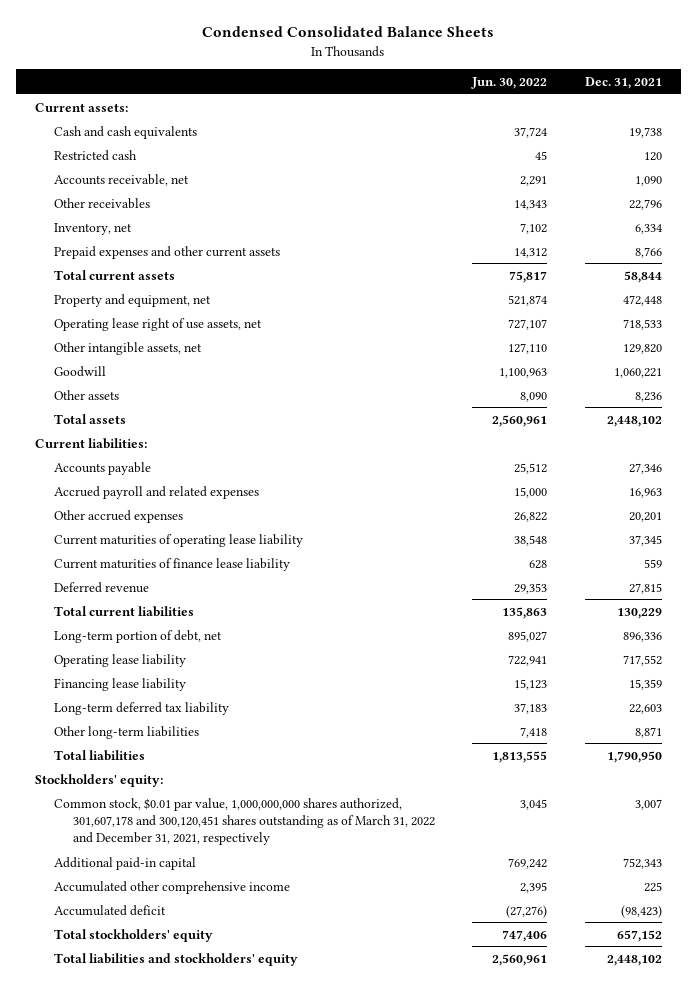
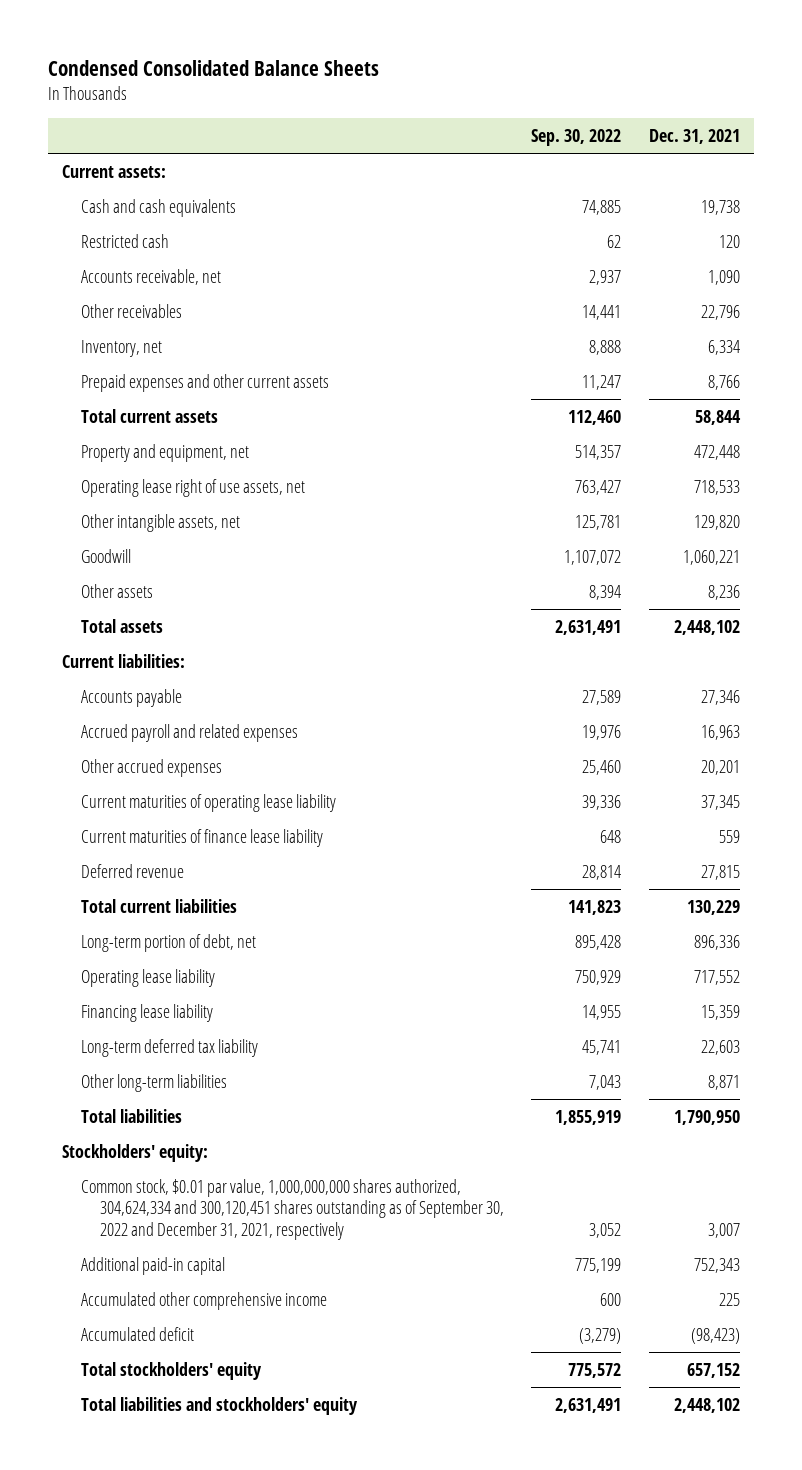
[471,76,548,89] Jun. 30, 2022 -> none
none -> [531,129,622,147] Sep. 30, 2022
[53,797,435,846] Common stock, $0.01 par value, 1,000,000,000 shares authorized, 301,607,178 and 300,120,451 shares outstanding as of March 31, 2022 and December 31, 2021, respectively -> [80,1178,504,1240] Common stock, $0.01 par value, 1,000,000,000 shares authorized, 304,624,334 and 300,120,451 shares outstanding as of September 30, 2022 and December 31, 2021, respectively

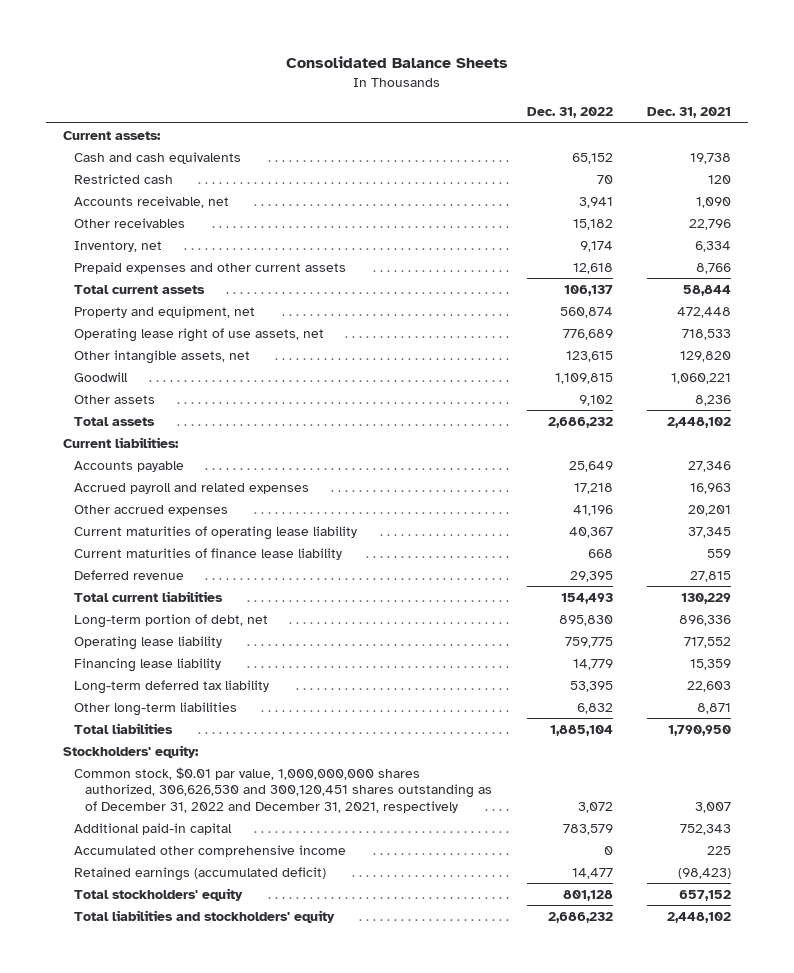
[48,60,380,77] Condensed Consolidated Balance Sheets -> [286,55,509,68] Consolidated Balance Sheets
[531,129,622,147] Sep. 30, 2022 -> none
none -> [526,107,613,119] Dec. 31, 2022
[80,1178,504,1240] Common stock, $0.01 par value, 1,000,000,000 shares authorized, 304,624,334 and 300,120,451 shares outstanding as of September 30, 2022 and December 31, 2021, respectively -> [74,766,493,814] Common stock, $0.01 par value, 1,000,000,000 shares authorized, 306,626,530 and 300,120,451 shares outstanding as of December 31, 2022 and December 31, 2021, respectively
[80,1326,194,1341] Accumulated deficit -> [74,866,327,881] Retained earnings (accumulated deficit)

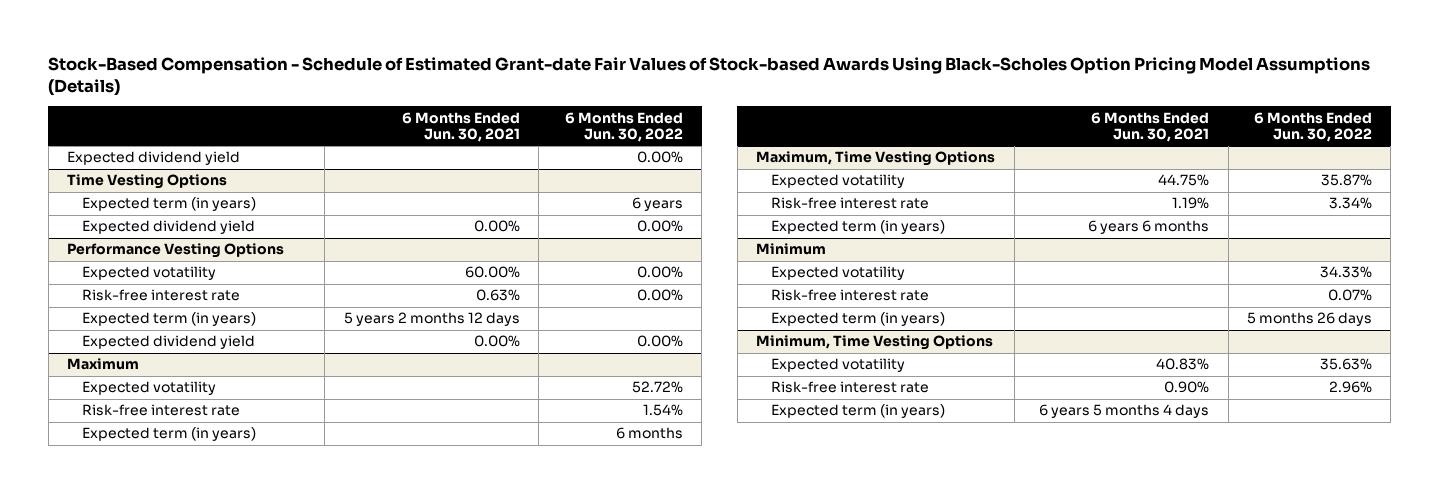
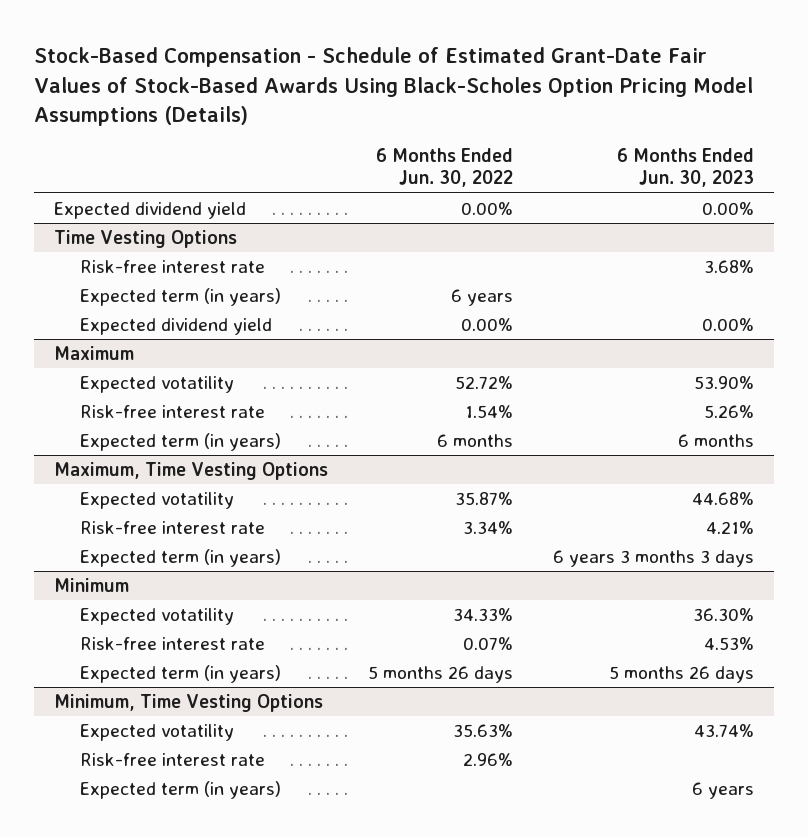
[48,57,1371,96] Stock-Based Compensation - Schedule of Estimated Grant-date Fair Values of Stock-based Awards Using Black-Scholes Option Pricing Model Assumptions (Details) -> [34,47,754,126] Stock-Based Compensation - Schedule of Estimated Grant-Date Fair Values of Stock-Based Awards Using Black-Scholes Option Pricing Model Assumptions (Details)
[401,111,520,143] 6 Months Ended Jun. 30, 2021 -> none
none -> [616,147,754,188] 6 Months Ended Jun. 30, 2023
none -> [79,259,265,273] Risk-free interest rate
[66,243,284,259] Performance Vesting Options -> none
[82,266,217,281] Expected votatility -> none
[82,289,241,302] Risk-free interest rate -> none
[82,312,257,327] Expected term (in years) -> none
[82,335,256,350] Expected dividend yield -> none

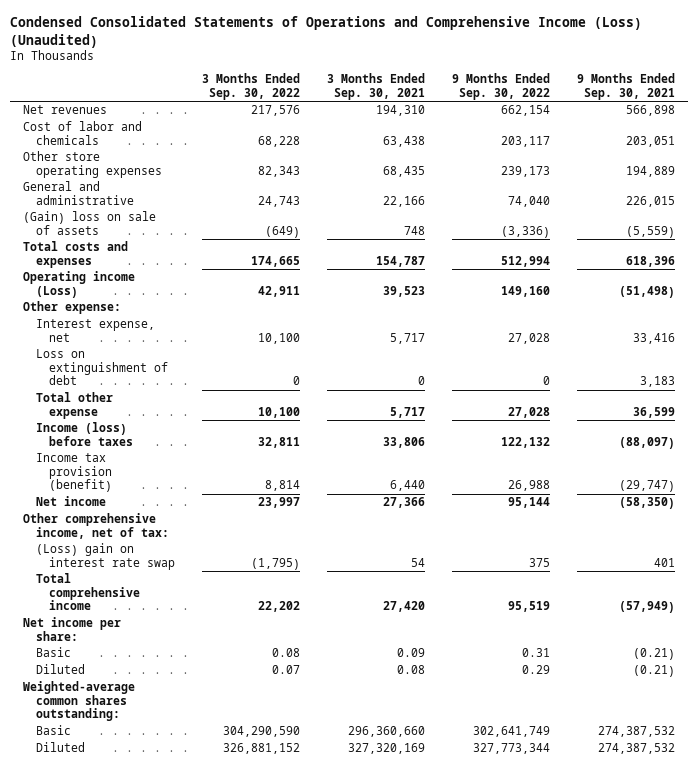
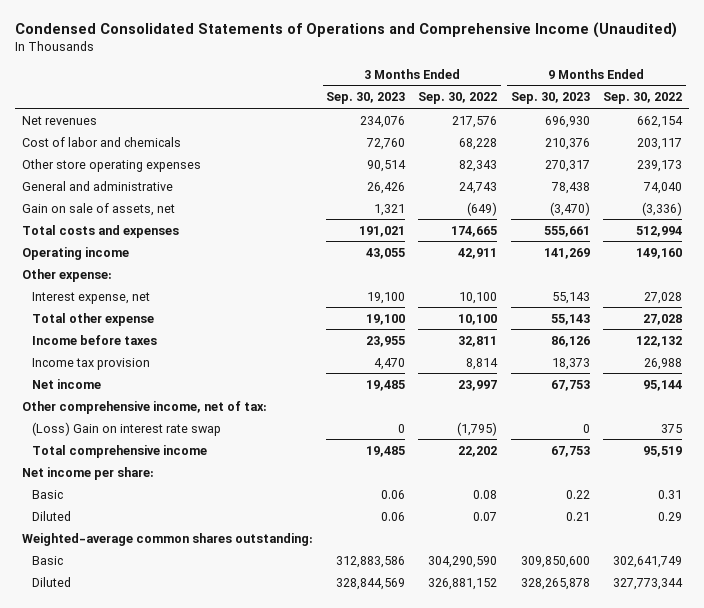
[9,16,642,48] Condensed Consolidated Statements of Operations and Comprehensive Income (Loss) (Unaudited) -> [15,22,678,39] Condensed Consolidated Statements of Operations and Comprehensive Income (Unaudited)
[327,73,426,101] 3 Months Ended Sep. 30, 2021 -> none
[577,73,676,101] 9 Months Ended Sep. 30, 2021 -> none
none -> [326,92,406,105] Sep. 30, 2023
none -> [510,92,590,105] Sep. 30, 2023
[22,211,156,235] (Gain) loss on sale of assets -> [21,202,175,216] Gain on sale of assets, net
[22,271,135,298] Operating income (Loss) -> [21,246,129,260] Operating income
[36,349,169,386] Loss on extinguishment of debt -> none
[36,422,134,446] Income (loss) before taxes -> [31,334,157,345] Income before taxes
[36,453,113,493] Income tax provision (benefit) -> [31,357,150,370] Income tax provision
[36,543,176,570] (Loss) gain on interest rate swap -> [31,421,221,436] (Loss) Gain on interest rate swap

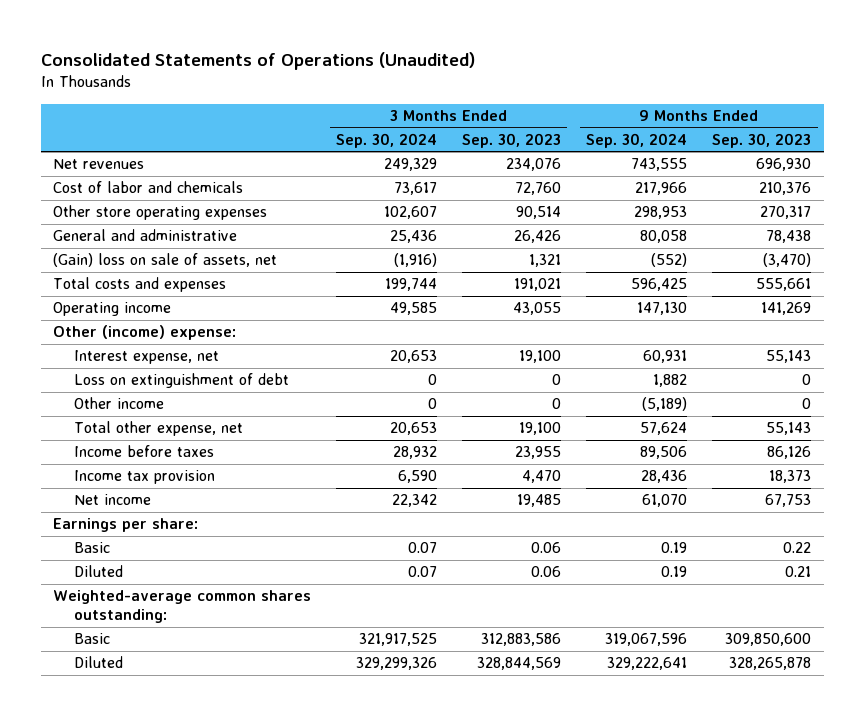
[15,22,678,39] Condensed Consolidated Statements of Operations and Comprehensive Income (Unaudited) -> [40,51,475,70] Consolidated Statements of Operations (Unaudited)
[418,92,498,105] Sep. 30, 2022 -> none
[603,92,683,105] Sep. 30, 2022 -> none
none -> [336,132,438,148] Sep. 30, 2024
none -> [586,132,688,148] Sep. 30, 2024
[21,202,175,216] Gain on sale of assets, net -> [53,253,278,268] (Gain) loss on sale of assets, net
[21,268,112,282] Other expense: -> [53,325,237,341] Other (income) expense:
none -> [73,373,289,389] Loss on extinguishment of debt
none -> [73,397,164,410] Other income
[31,312,154,326] Total other expense -> [73,421,243,437] Total other expense, net
[21,400,267,414] Other comprehensive income, net of tax: -> none
[31,421,221,436] (Loss) Gain on interest rate swap -> none
[31,444,207,458] Total comprehensive income -> none
[21,466,154,480] Net income per share: -> [53,518,199,533] Earnings per share:

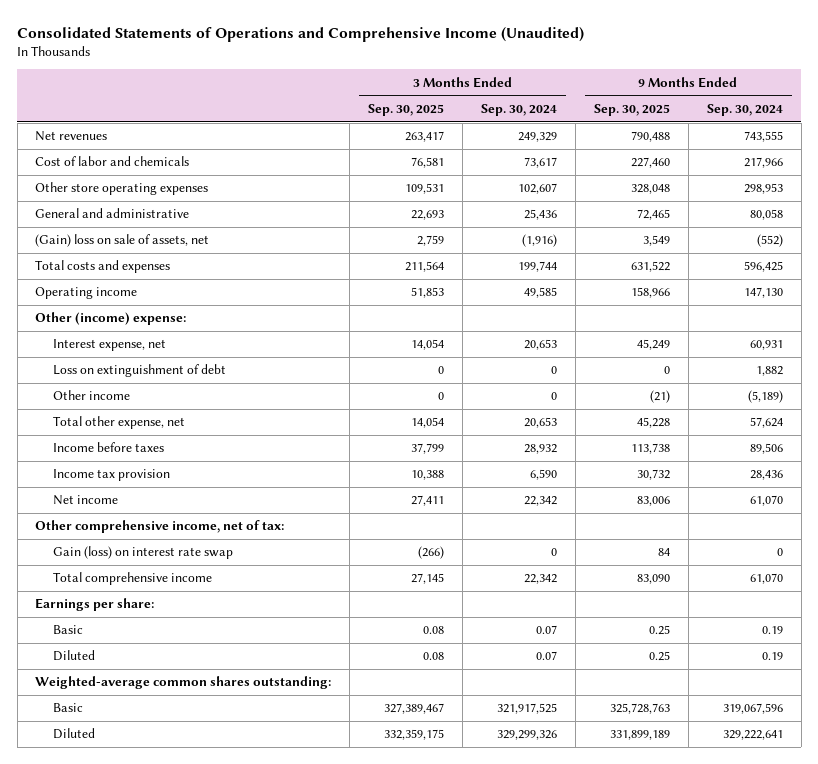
[40,51,475,70] Consolidated Statements of Operations (Unaudited) -> [17,26,585,42] Consolidated Statements of Operations and Comprehensive Income (Unaudited)
[462,132,562,148] Sep. 30, 2023 -> none
[712,132,812,148] Sep. 30, 2023 -> none
none -> [368,103,445,116] Sep. 30, 2025
none -> [593,103,670,116] Sep. 30, 2025
none -> [35,520,285,534] Other comprehensive income, net of tax:
none -> [53,546,234,560] Gain (loss) on interest rate swap
none -> [53,572,213,586] Total comprehensive income

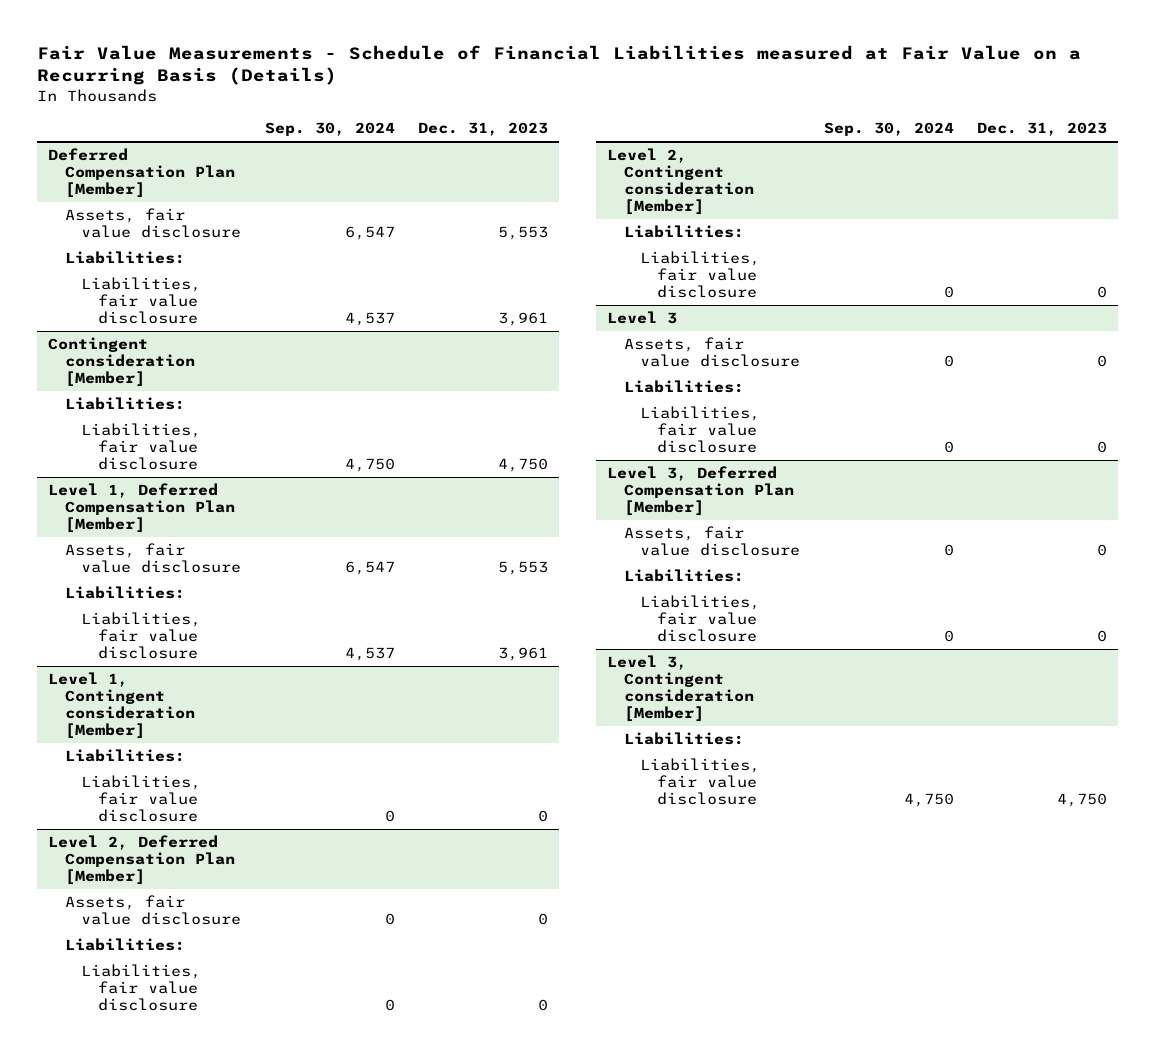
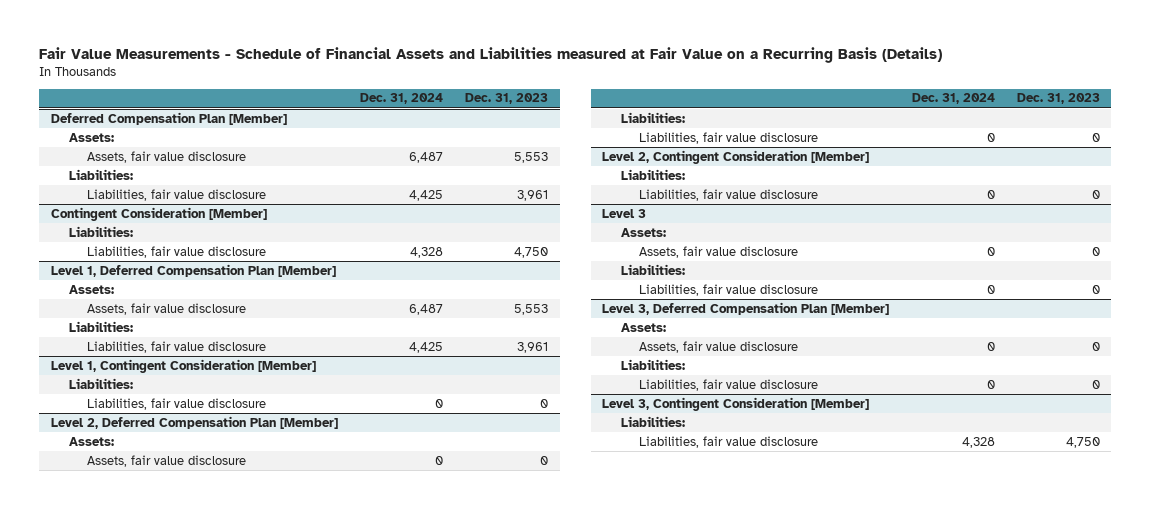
[36,45,1081,86] Fair Value Measurements - Schedule of Financial Liabilities measured at Fair Value on a Recurring Basis (Details) -> [39,47,943,64] Fair Value Measurements - Schedule of Financial Assets and Liabilities measured at Fair Value on a Recurring Basis (Details)
[264,122,395,137] Sep. 30, 2024 -> none
none -> [360,93,444,105] Dec. 31, 2024
none -> [69,132,115,142] Assets:
[48,336,195,388] Contingent consideration [Member] -> [50,206,267,221] Contingent Consideration [Member]
none -> [69,284,115,294] Assets:
[48,671,195,740] Level 1, Contingent consideration [Member] -> [50,358,316,373] Level 1, Contingent Consideration [Member]
none -> [69,436,115,446] Assets:
[607,147,754,216] Level 2, Contingent consideration [Member] -> [602,149,870,164] Level 2, Contingent Consideration [Member]
none -> [620,227,666,237] Assets:
none -> [620,322,666,332] Assets:
[607,654,754,723] Level 3, Contingent consideration [Member] -> [602,396,870,411] Level 3, Contingent Consideration [Member]

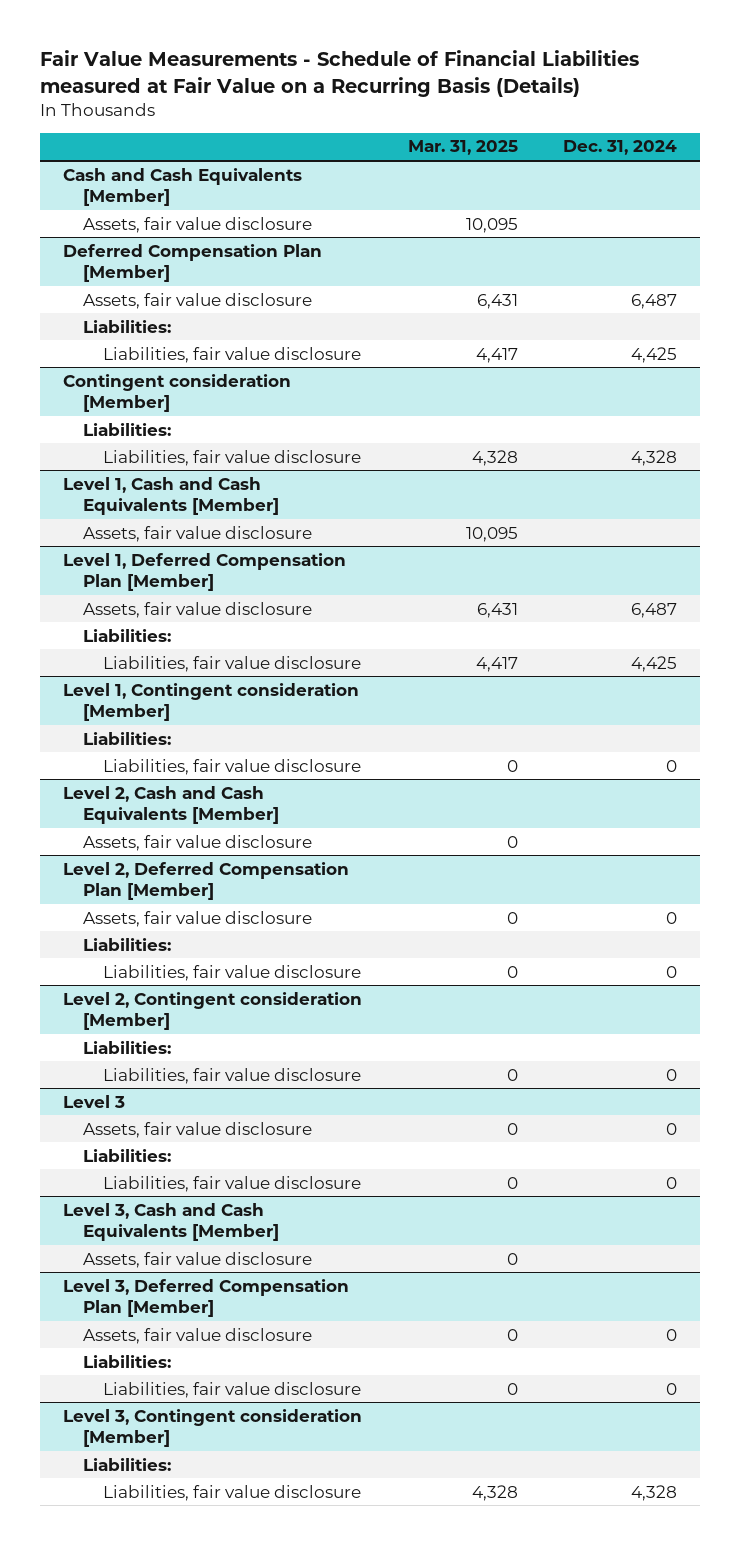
[39,47,943,64] Fair Value Measurements - Schedule of Financial Assets and Liabilities measured at Fair Value on a Recurring Basis (Details) -> [40,50,640,97] Fair Value Measurements - Schedule of Financial Liabilities measured at Fair Value on a Recurring Basis (Details)
[465,93,549,105] Dec. 31, 2023 -> none
none -> [407,140,518,156] Mar. 31, 2025
none -> [62,167,302,207] Cash and Cash Equivalents [Member]
none -> [82,216,312,233] Assets, fair value disclosure
[69,132,115,142] Assets: -> none
[50,206,267,221] Contingent Consideration [Member] -> [62,373,291,413] Contingent consideration [Member]
none -> [62,476,279,516] Level 1, Cash and Cash Equivalents [Member]
none -> [82,525,312,542] Assets, fair value disclosure
[69,284,115,294] Assets: -> none
[50,358,316,373] Level 1, Contingent Consideration [Member] -> [62,682,359,722] Level 1, Contingent consideration [Member]
none -> [62,785,279,825] Level 2, Cash and Cash Equivalents [Member]
none -> [82,834,312,851] Assets, fair value disclosure
[69,436,115,446] Assets: -> none
[602,149,870,164] Level 2, Contingent Consideration [Member] -> [62,991,362,1031] Level 2, Contingent consideration [Member]
[620,227,666,237] Assets: -> none
none -> [62,1202,279,1242] Level 3, Cash and Cash Equivalents [Member]
none -> [82,1251,312,1268] Assets, fair value disclosure
[620,322,666,332] Assets: -> none
[602,396,870,411] Level 3, Contingent Consideration [Member] -> [62,1408,362,1448] Level 3, Contingent consideration [Member]

